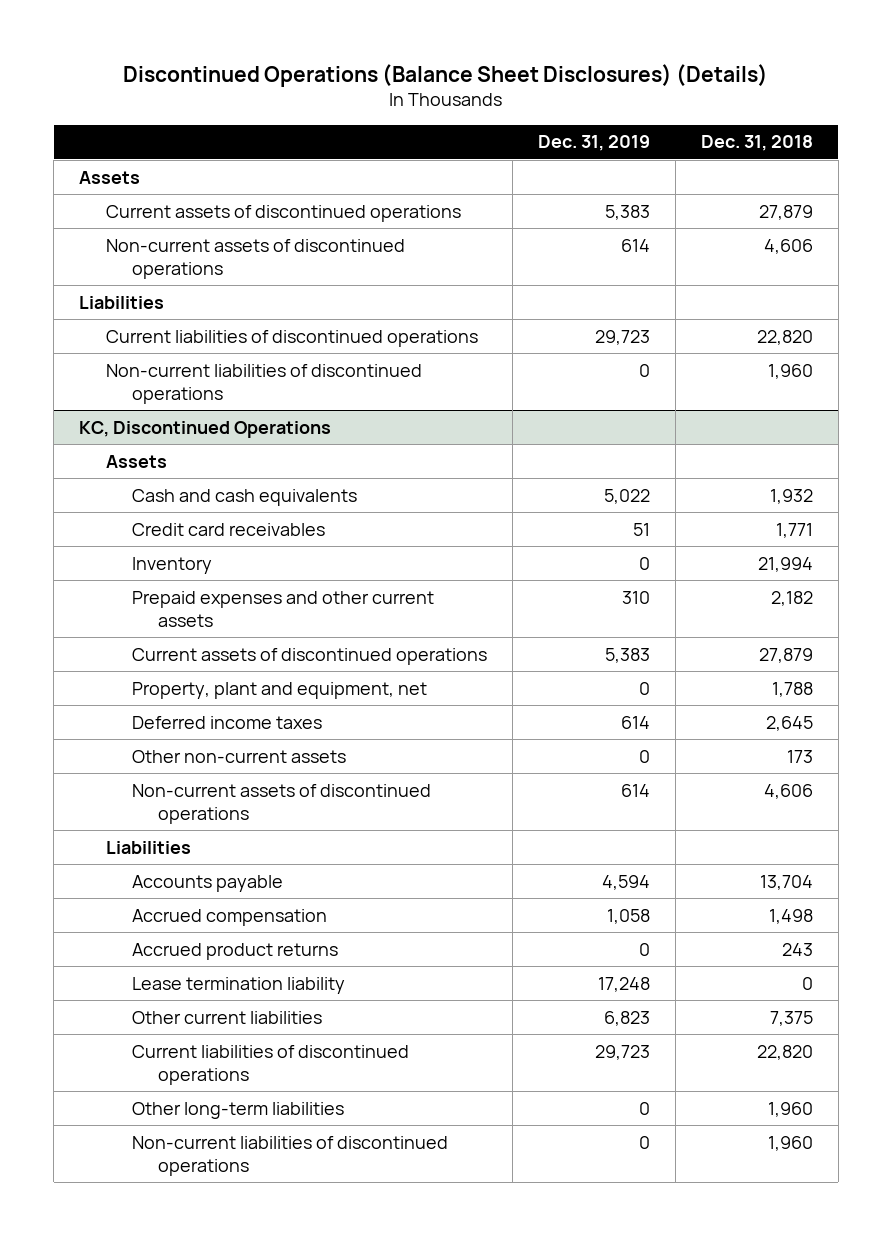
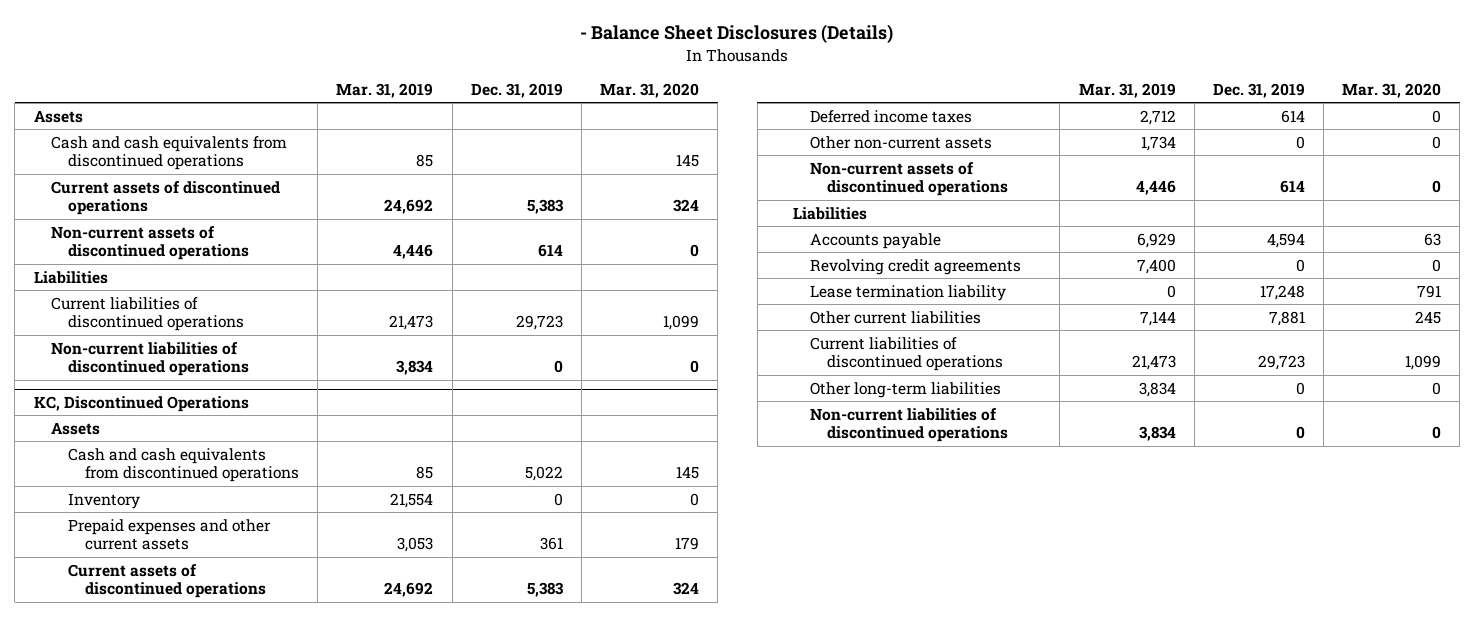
[122,63,768,87] Discontinued Operations (Balance Sheet Disclosures) (Details) -> [580,24,894,44] - Balance Sheet Disclosures (Details)
[700,135,813,152] Dec. 31, 2018 -> none
none -> [336,83,434,99] Mar. 31, 2019
none -> [600,83,700,99] Mar. 31, 2020
none -> [50,135,287,171] Cash and cash equivalents from discontinued operations
[132,522,326,536] Credit card receivables -> none
[132,488,358,506] Cash and cash equivalents -> [67,447,300,483] Cash and cash equivalents from discontinued operations
[621,590,650,604] 310 -> [539,537,563,551] 361
[132,681,428,699] Property, plant and equipment, net -> none
[132,908,328,926] Accrued compensation -> none
[132,942,339,960] Accrued product returns -> none
none -> [810,258,1022,275] Revolving credit agreements
[603,1010,650,1026] 6,823 -> [1268,310,1305,326] 7,881

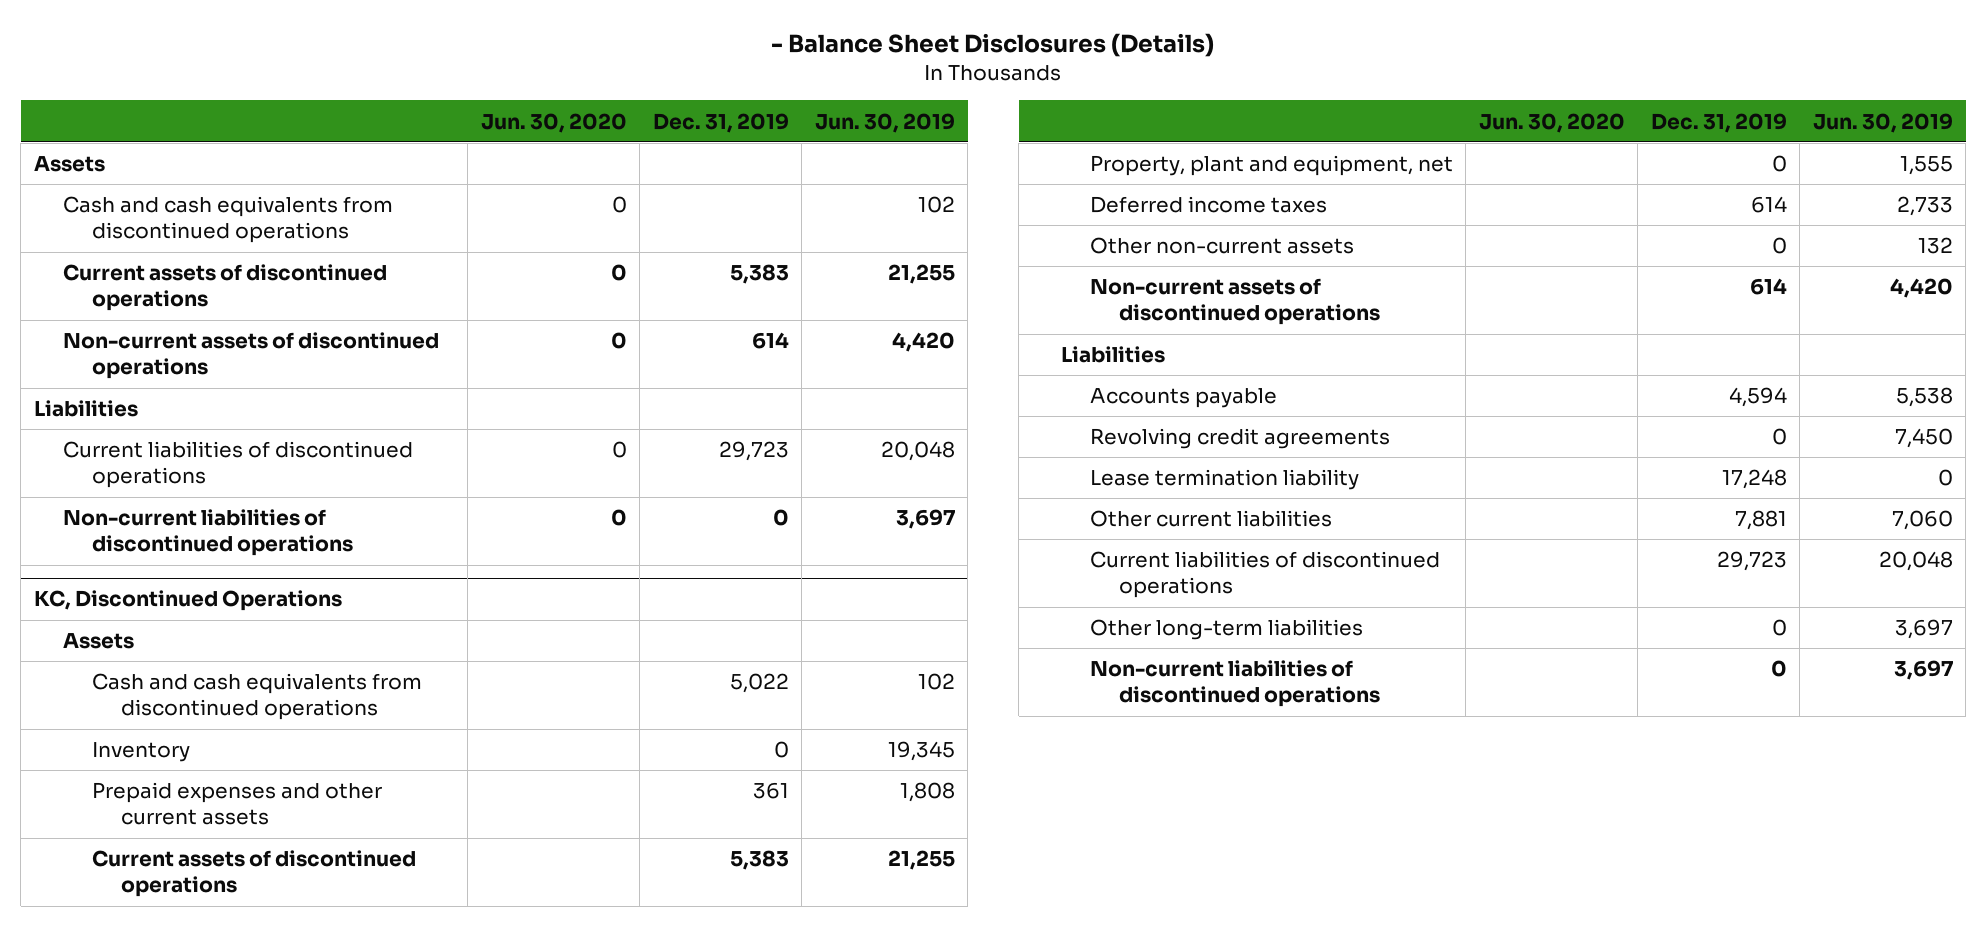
[336,83,434,99] Mar. 31, 2019 -> none
[600,83,700,99] Mar. 31, 2020 -> none
none -> [480,112,627,133] Jun. 30, 2020
none -> [814,112,955,133] Jun. 30, 2019
none -> [1090,155,1454,177] Property, plant and equipment, net

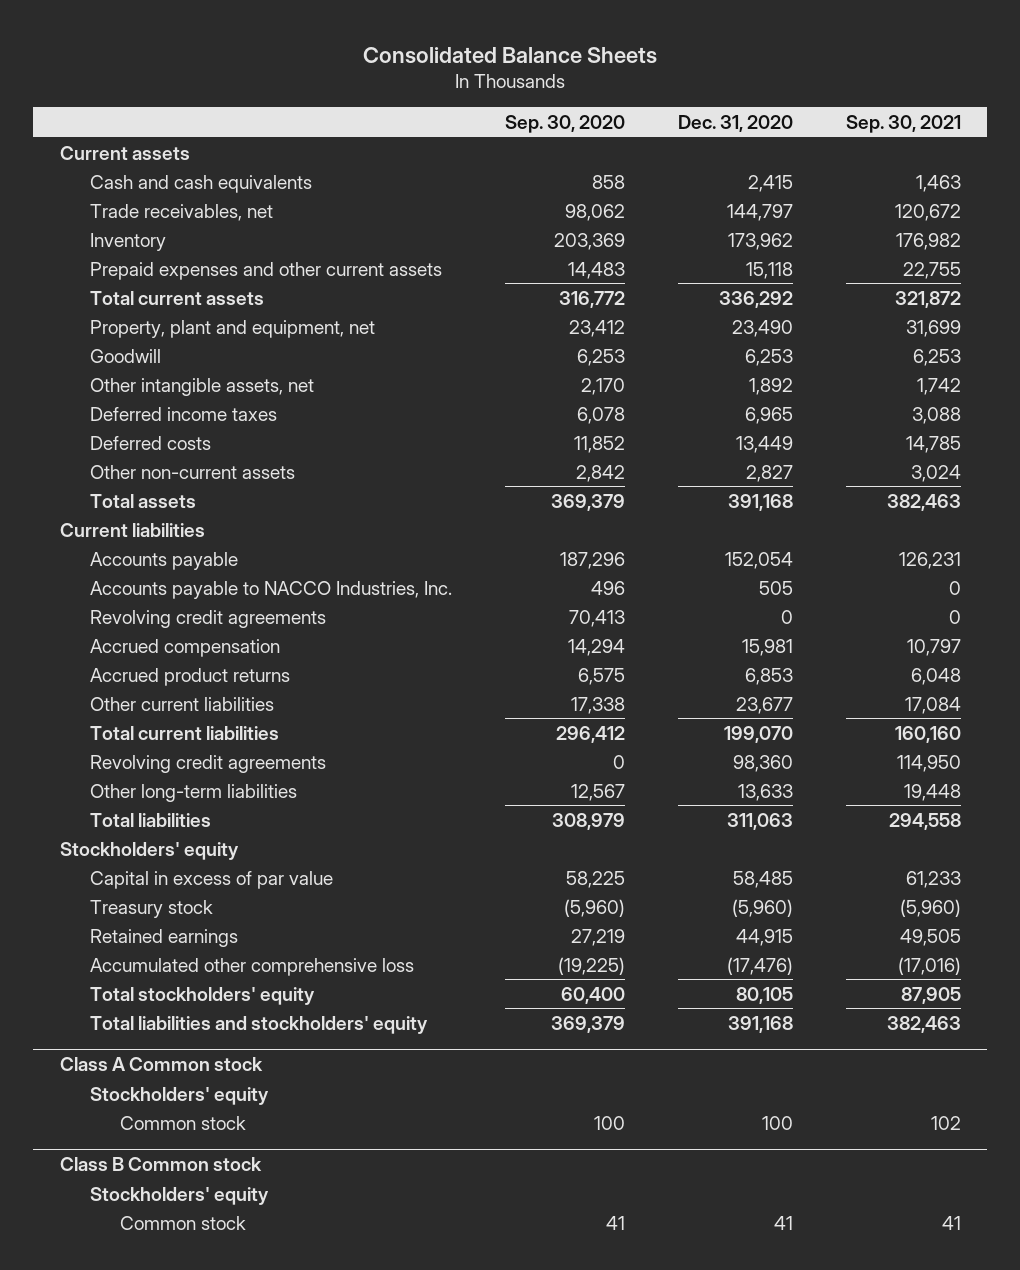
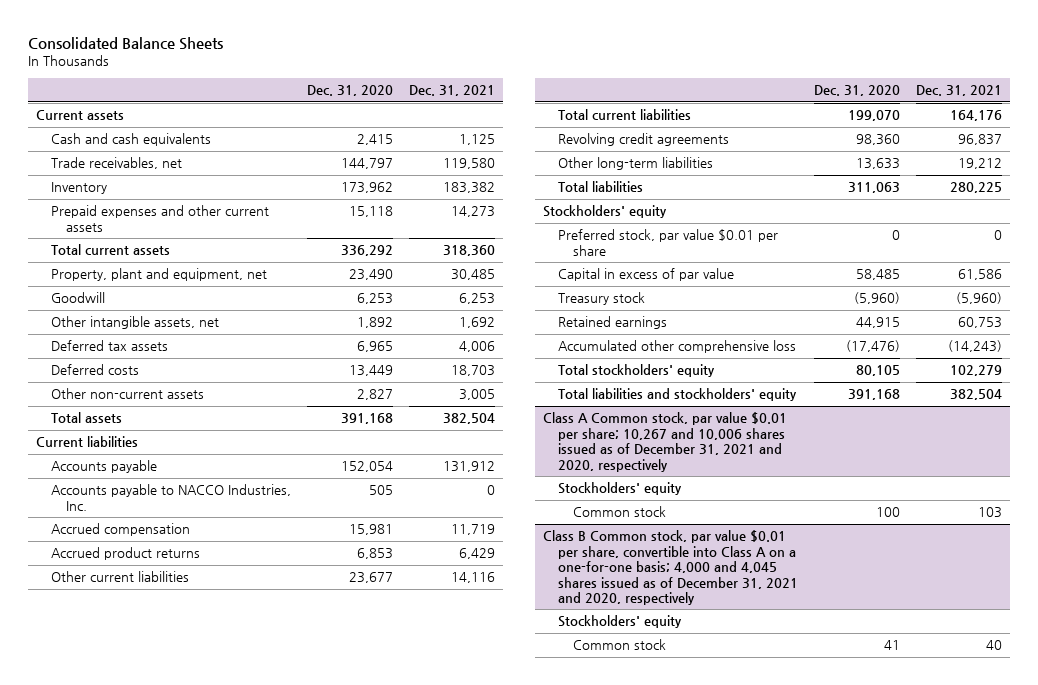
[504,114,625,133] Sep. 30, 2020 -> none
[845,114,961,133] Sep. 30, 2021 -> none
none -> [408,85,495,97] Dec. 31, 2021
[89,406,277,421] Deferred income taxes -> [50,340,168,352] Deferred tax assets
[89,609,326,628] Revolving credit agreements -> none
none -> [558,229,779,256] Preferred stock, par value $0.01 per share
[59,1056,263,1071] Class A Common stock -> [543,412,788,472] Class A Common stock, par value $0.01 per share; 10,267 and 10,006 shares issued as of December 31, 2021 and 2020, respectively
[59,1156,262,1171] Class B Common stock -> [543,530,799,605] Class B Common stock, par value $0.01 per share, convertible into Class A on a one-for-one basis; 4,000 and 4,045 shares issued as of December 31, 2021 and 2020, respectively

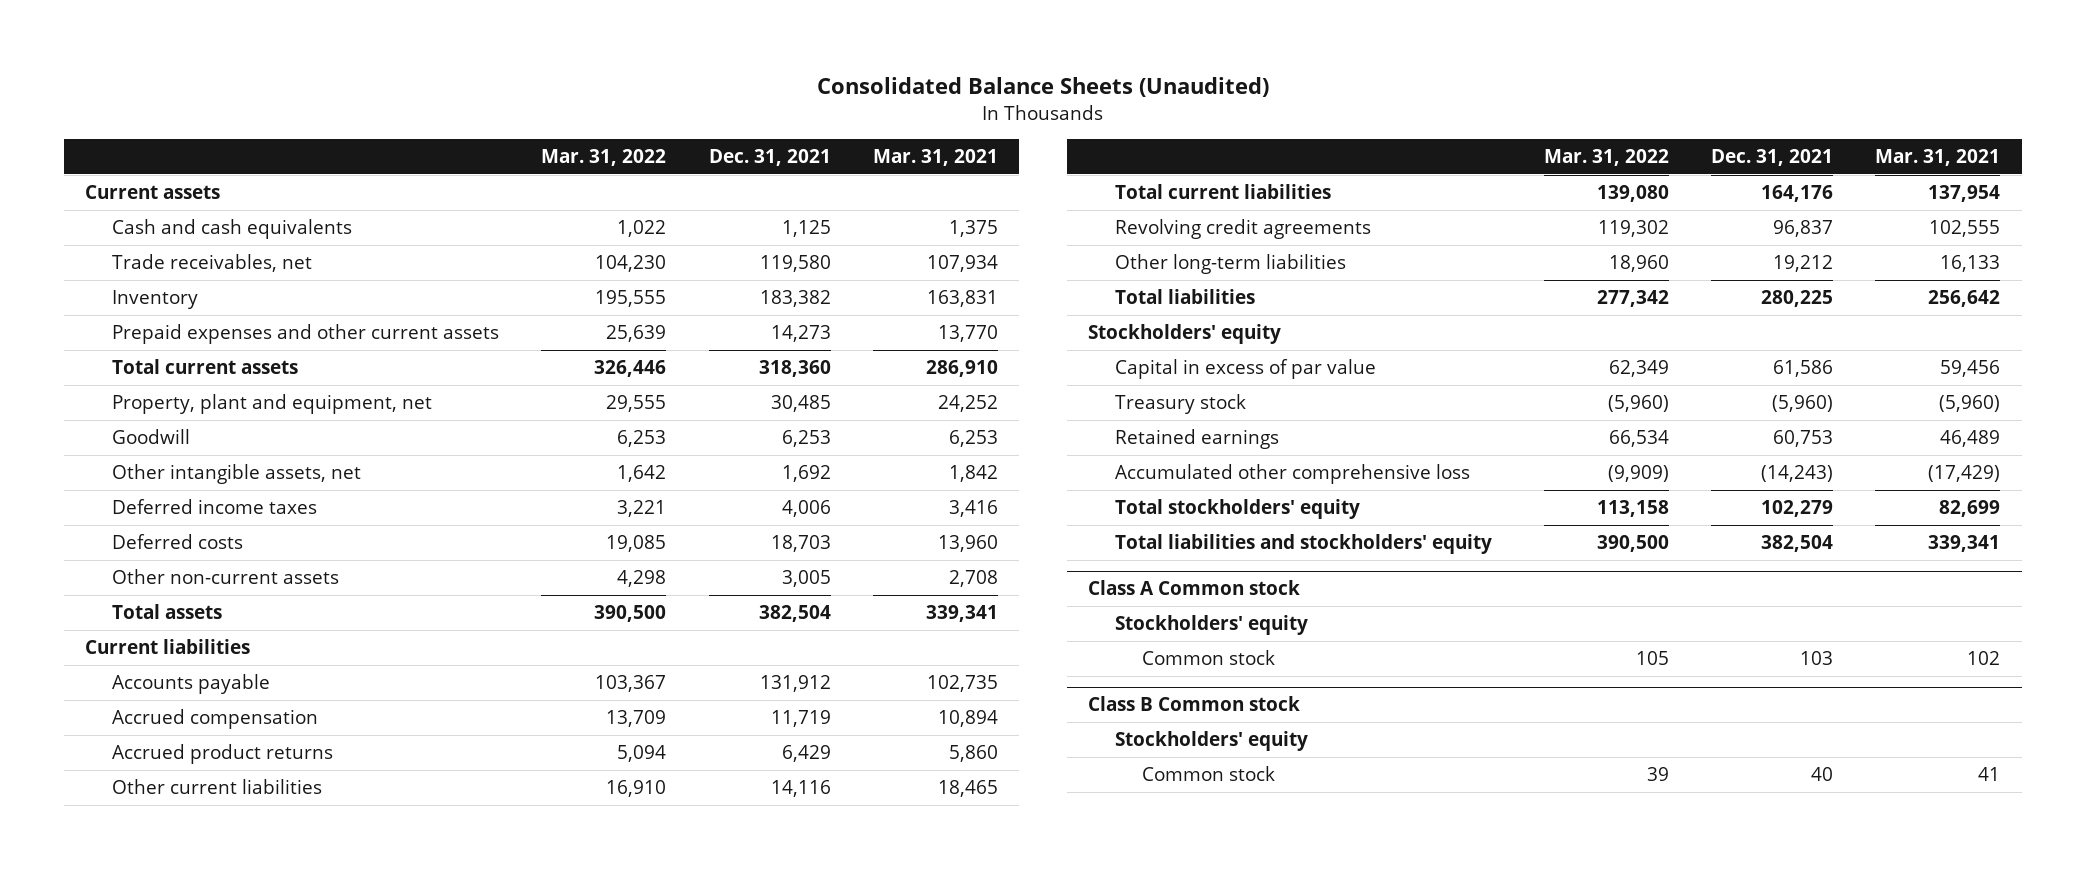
[27,36,223,50] Consolidated Balance Sheets -> [816,77,1269,98] Consolidated Balance Sheets (Unaudited)
[306,85,393,97] Dec. 31, 2020 -> none
none -> [541,149,667,167] Mar. 31, 2022
none -> [872,149,998,167] Mar. 31, 2021
[50,340,168,352] Deferred tax assets -> [112,499,318,515] Deferred income taxes
[50,484,291,511] Accounts payable to NACCO Industries, Inc. -> none
[558,229,779,256] Preferred stock, par value $0.01 per share -> none
[543,412,788,472] Class A Common stock, par value $0.01 per share; 10,267 and 10,006 shares issued as of December 31, 2021 and 2020, respectively -> [1087,580,1300,596] Class A Common stock
[543,530,799,605] Class B Common stock, par value $0.01 per share, convertible into Class A on a one-for-one basis; 4,000 and 4,045 shares issued as of December 31, 2021 and 2020, respectively -> [1087,696,1300,712] Class B Common stock

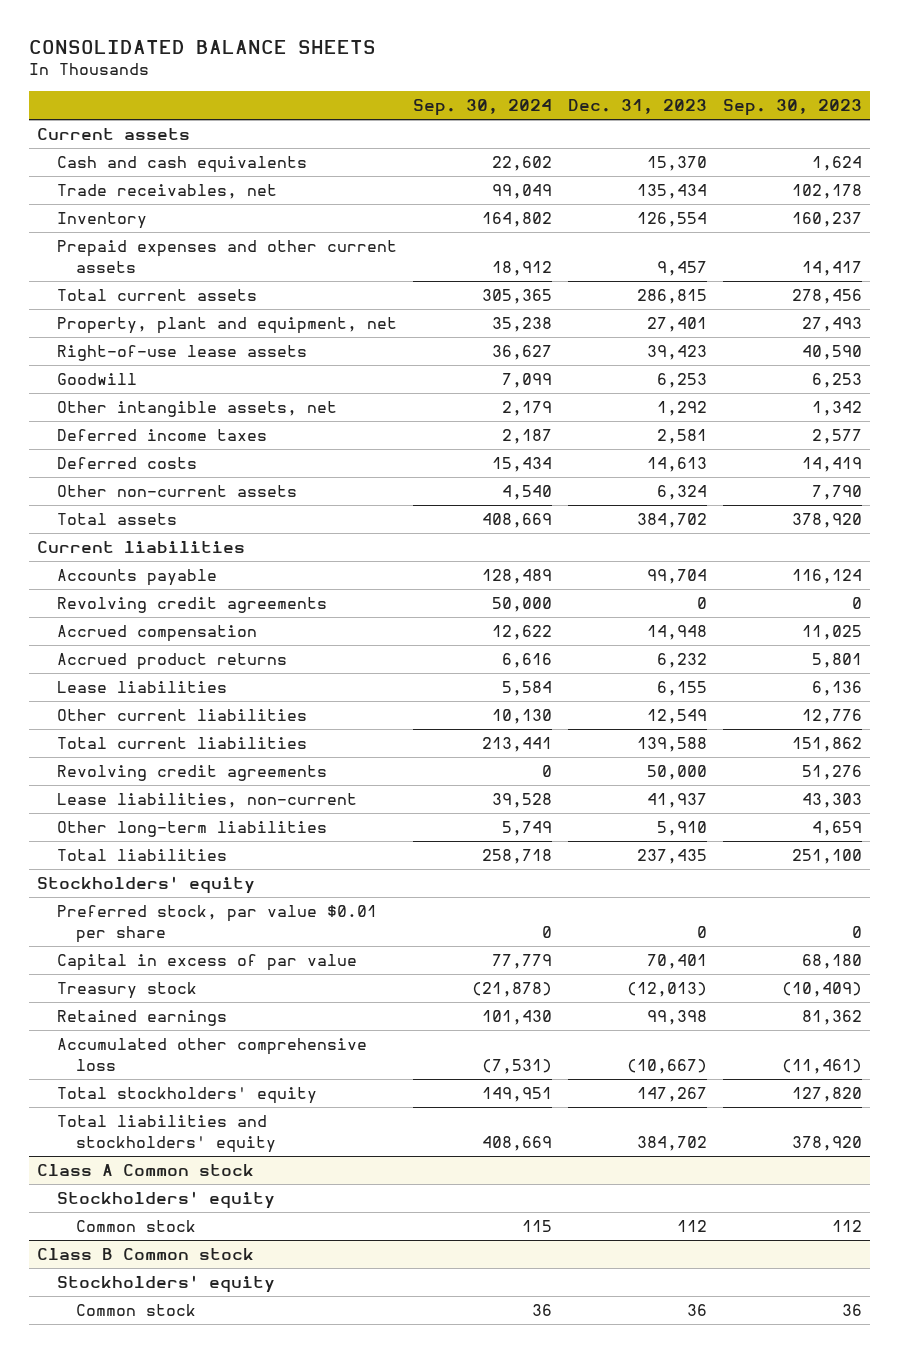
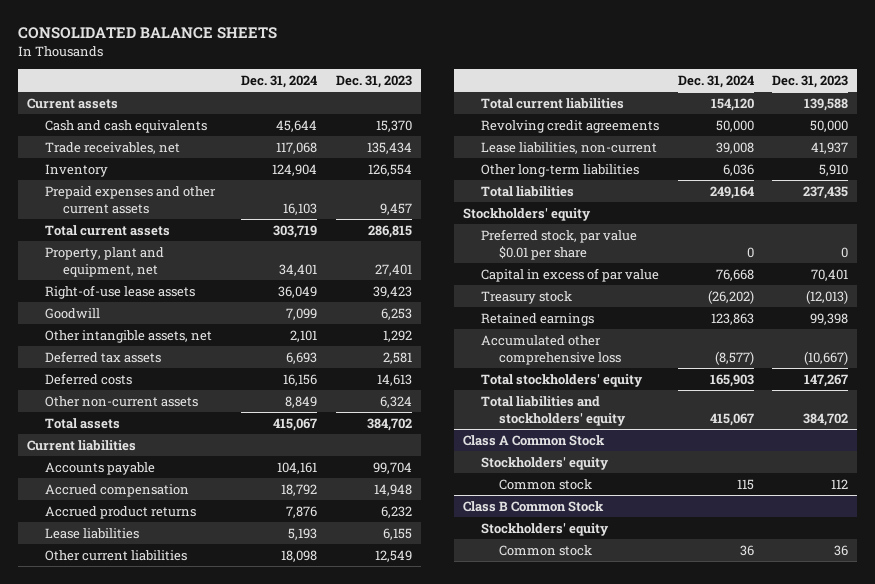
[412,99,552,117] Sep. 30, 2024 -> none
[723,99,863,117] Sep. 30, 2023 -> none
none -> [241,75,318,89] Dec. 31, 2024
[56,429,267,442] Deferred income taxes -> [45,350,162,363] Deferred tax assets
[56,597,327,614] Revolving credit agreements -> none
[37,1164,255,1177] Class A Common stock -> [463,434,606,446] Class A Common Stock
[37,1248,255,1261] Class B Common stock -> [463,500,605,512] Class B Common Stock

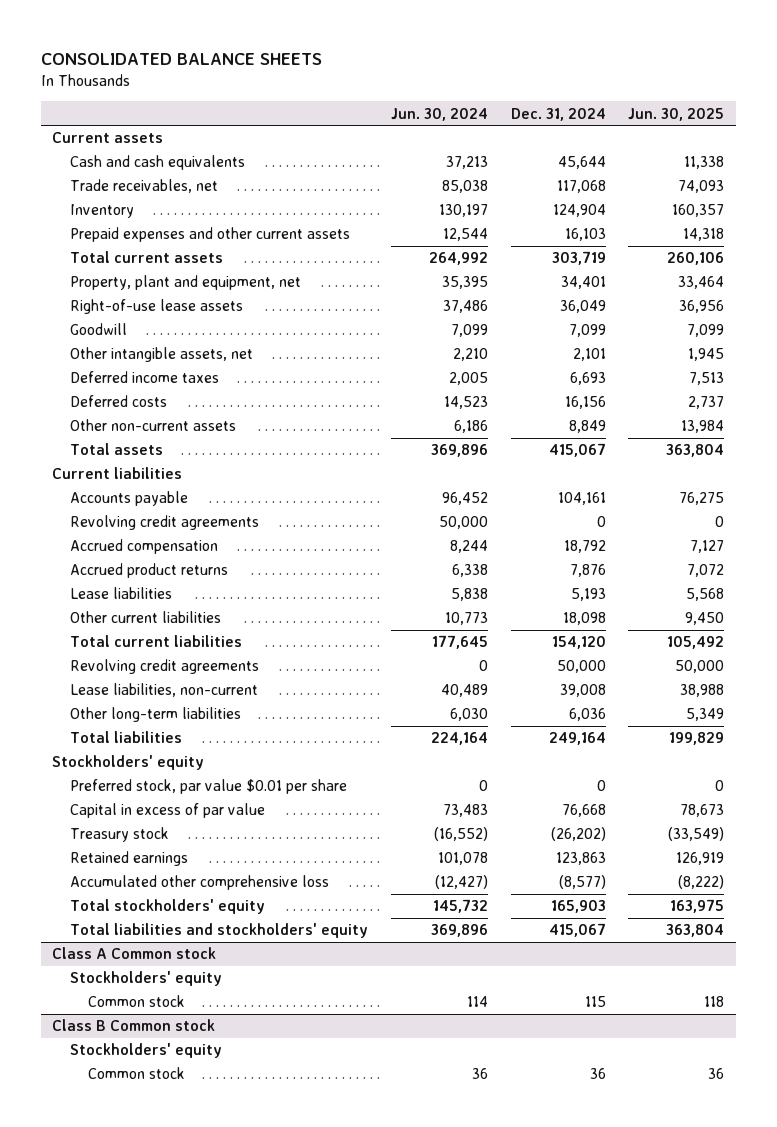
[335,75,412,89] Dec. 31, 2023 -> none
none -> [390,107,488,121] Jun. 30, 2024
none -> [628,107,725,121] Jun. 30, 2025
[45,350,162,363] Deferred tax assets -> [70,371,220,384] Deferred income taxes
none -> [70,515,260,531] Revolving credit agreements
[463,434,606,446] Class A Common Stock -> [52,947,217,960] Class A Common stock
[463,500,605,512] Class B Common Stock -> [52,1019,216,1032] Class B Common stock

